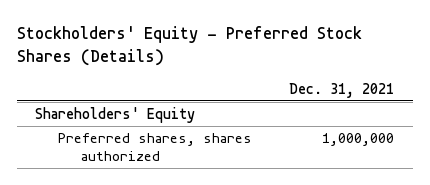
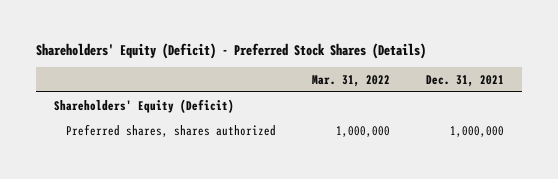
[16,26,362,67] Stockholders' Equity - Preferred Stock Shares (Details) -> [35,42,426,59] Shareholders' Equity (Deficit) - Preferred Stock Shares (Details)
none -> [312,74,391,87] Mar. 31, 2022
[35,107,196,124] Shareholders' Equity -> [53,98,234,113] Shareholders' Equity (Deficit)

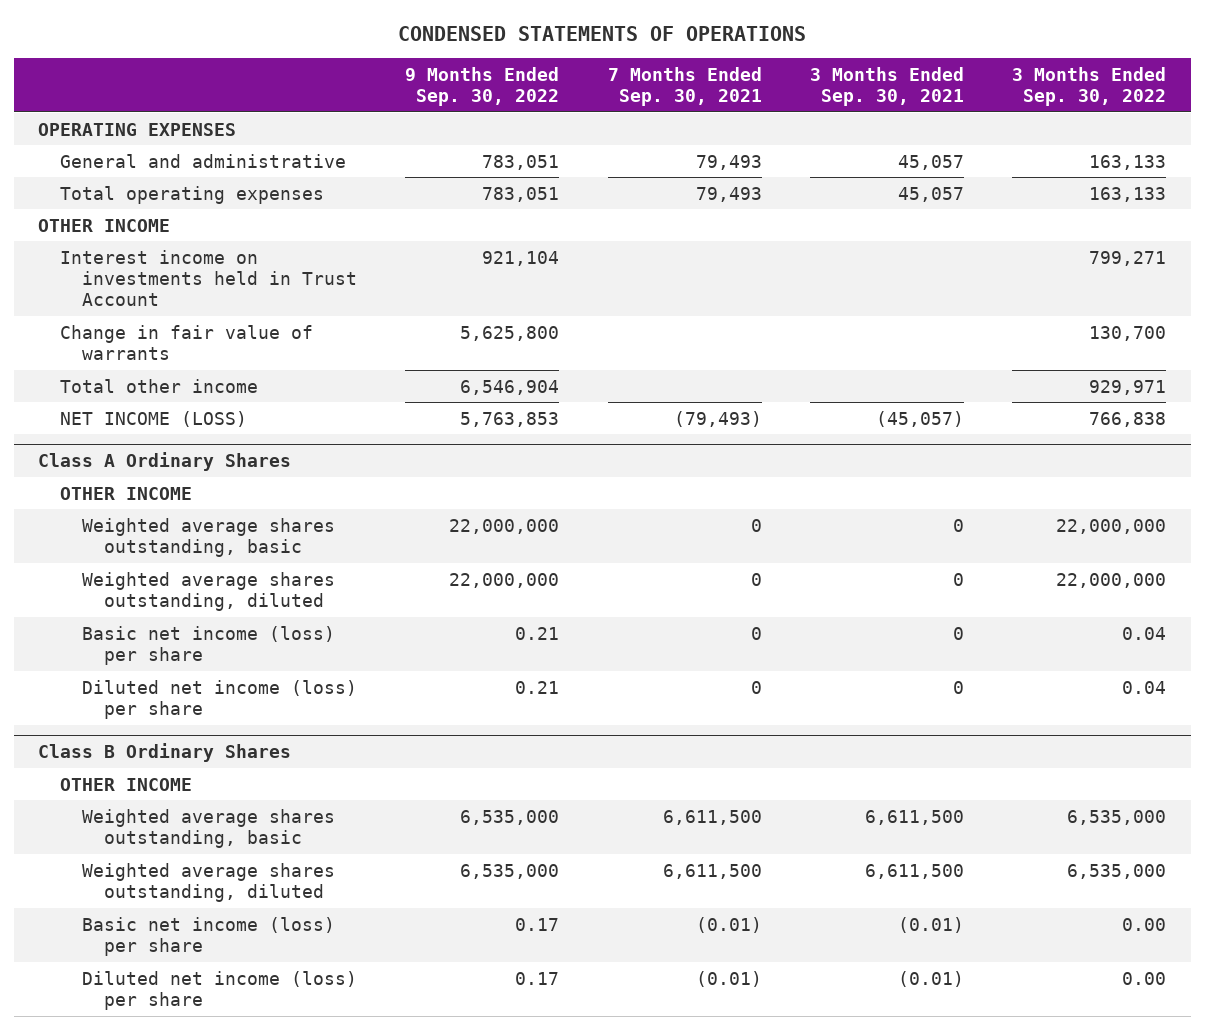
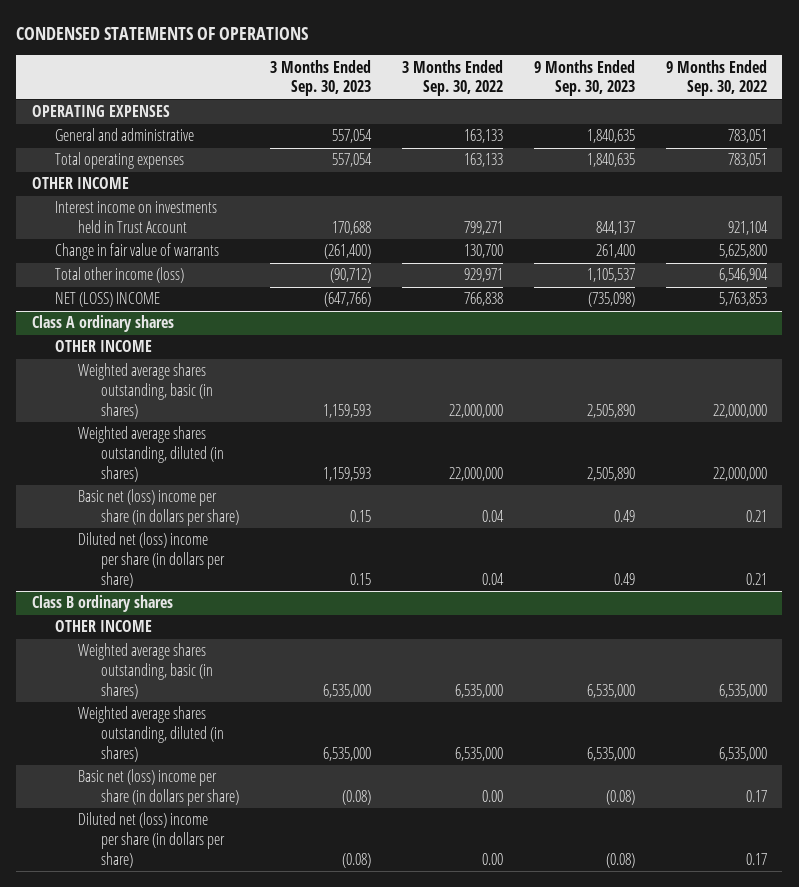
[607,66,762,107] 7 Months Ended Sep. 30, 2021 -> none
[810,66,965,107] 3 Months Ended Sep. 30, 2021 -> none
none -> [270,59,372,97] 3 Months Ended Sep. 30, 2023
none -> [533,59,635,97] 9 Months Ended Sep. 30, 2023
[59,378,258,393] Total other income -> [54,267,184,284] Total other income (loss)
[59,410,247,427] NET INCOME (LOSS) -> [54,292,160,308] NET (LOSS) INCOME
[38,452,292,472] Class A Ordinary Shares -> [31,315,174,333] Class A ordinary shares
[81,517,335,557] Weighted average shares outstanding, basic -> [78,363,214,419] Weighted average shares outstanding, basic (in shares)
[81,571,335,611] Weighted average shares outstanding, diluted -> [78,426,225,482] Weighted average shares outstanding, diluted (in shares)
[81,625,335,665] Basic net income (loss) per share -> [78,489,240,526] Basic net (loss) income per share (in dollars per share)
[81,679,357,719] Diluted net income (loss) per share -> [78,532,226,588] Diluted net (loss) income per share (in dollars per share)
[38,743,292,763] Class B Ordinary Shares -> [31,595,173,613] Class B ordinary shares
[81,808,335,848] Weighted average shares outstanding, basic -> [78,643,214,699] Weighted average shares outstanding, basic (in shares)
[81,862,335,902] Weighted average shares outstanding, diluted -> [78,706,225,762] Weighted average shares outstanding, diluted (in shares)
[81,916,335,956] Basic net income (loss) per share -> [78,769,240,806] Basic net (loss) income per share (in dollars per share)
[81,970,357,1010] Diluted net income (loss) per share -> [78,812,226,868] Diluted net (loss) income per share (in dollars per share)

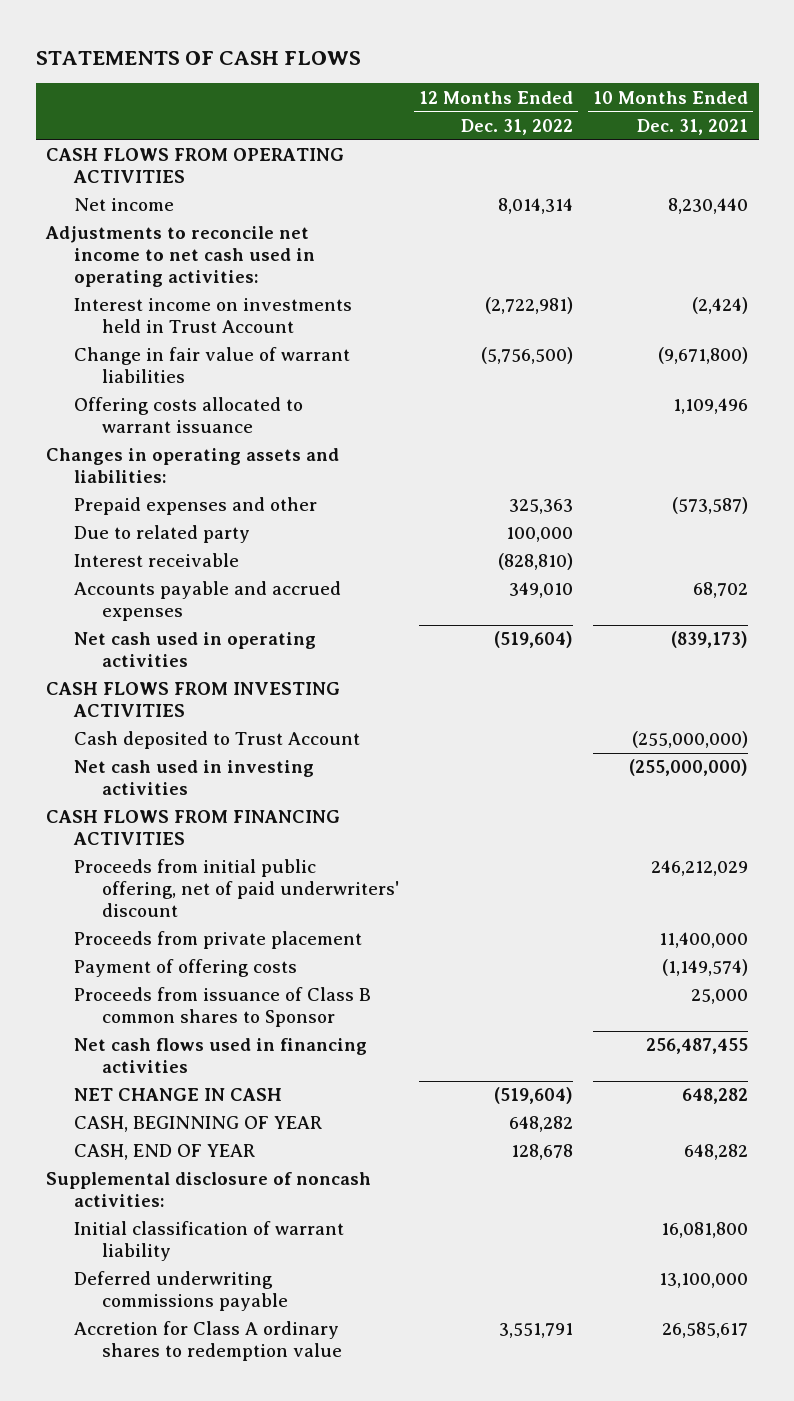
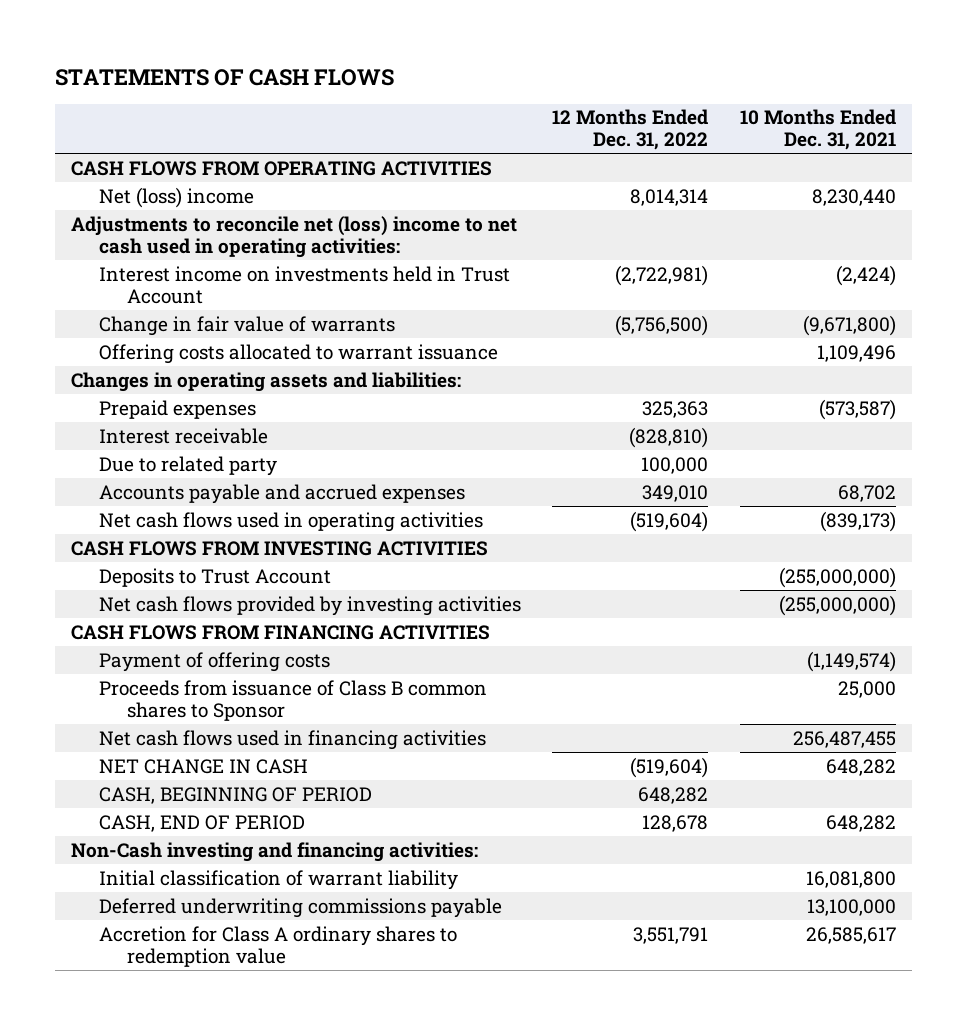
[73,198,174,212] Net income -> [98,186,254,208] Net (loss) income
[44,226,315,288] Adjustments to reconcile net income to net cash used in operating activities: -> [70,215,517,258] Adjustments to reconcile net (loss) income to net cash used in operating activities:
[73,347,350,384] Change in fair value of warrant liabilities -> [98,315,395,336] Change in fair value of warrants
[73,497,317,516] Prepaid expenses and other -> [98,399,256,419] Prepaid expenses
[73,525,250,544] Due to related party -> [98,455,277,476] Due to related party
[73,632,316,668] Net cash used in operating activities -> [98,511,483,532] Net cash flows used in operating activities
[73,731,360,750] Cash deposited to Trust Account -> [98,567,331,587] Deposits to Trust Account
[73,760,314,796] Net cash used in investing activities -> [98,595,521,616] Net cash flows provided by investing activities
[73,859,399,918] Proceeds from initial public offering, net of paid underwriters' discount -> none
[73,931,362,950] Proceeds from private placement -> none
[73,1116,322,1133] CASH, BEGINNING OF YEAR -> [98,786,372,804] CASH, BEGINNING OF PERIOD
[73,1144,255,1161] CASH, END OF YEAR -> [98,814,305,832] CASH, END OF PERIOD
[45,1172,371,1208] Supplemental disclosure of noncash activities: -> [70,841,478,862] Non-Cash investing and financing activities:

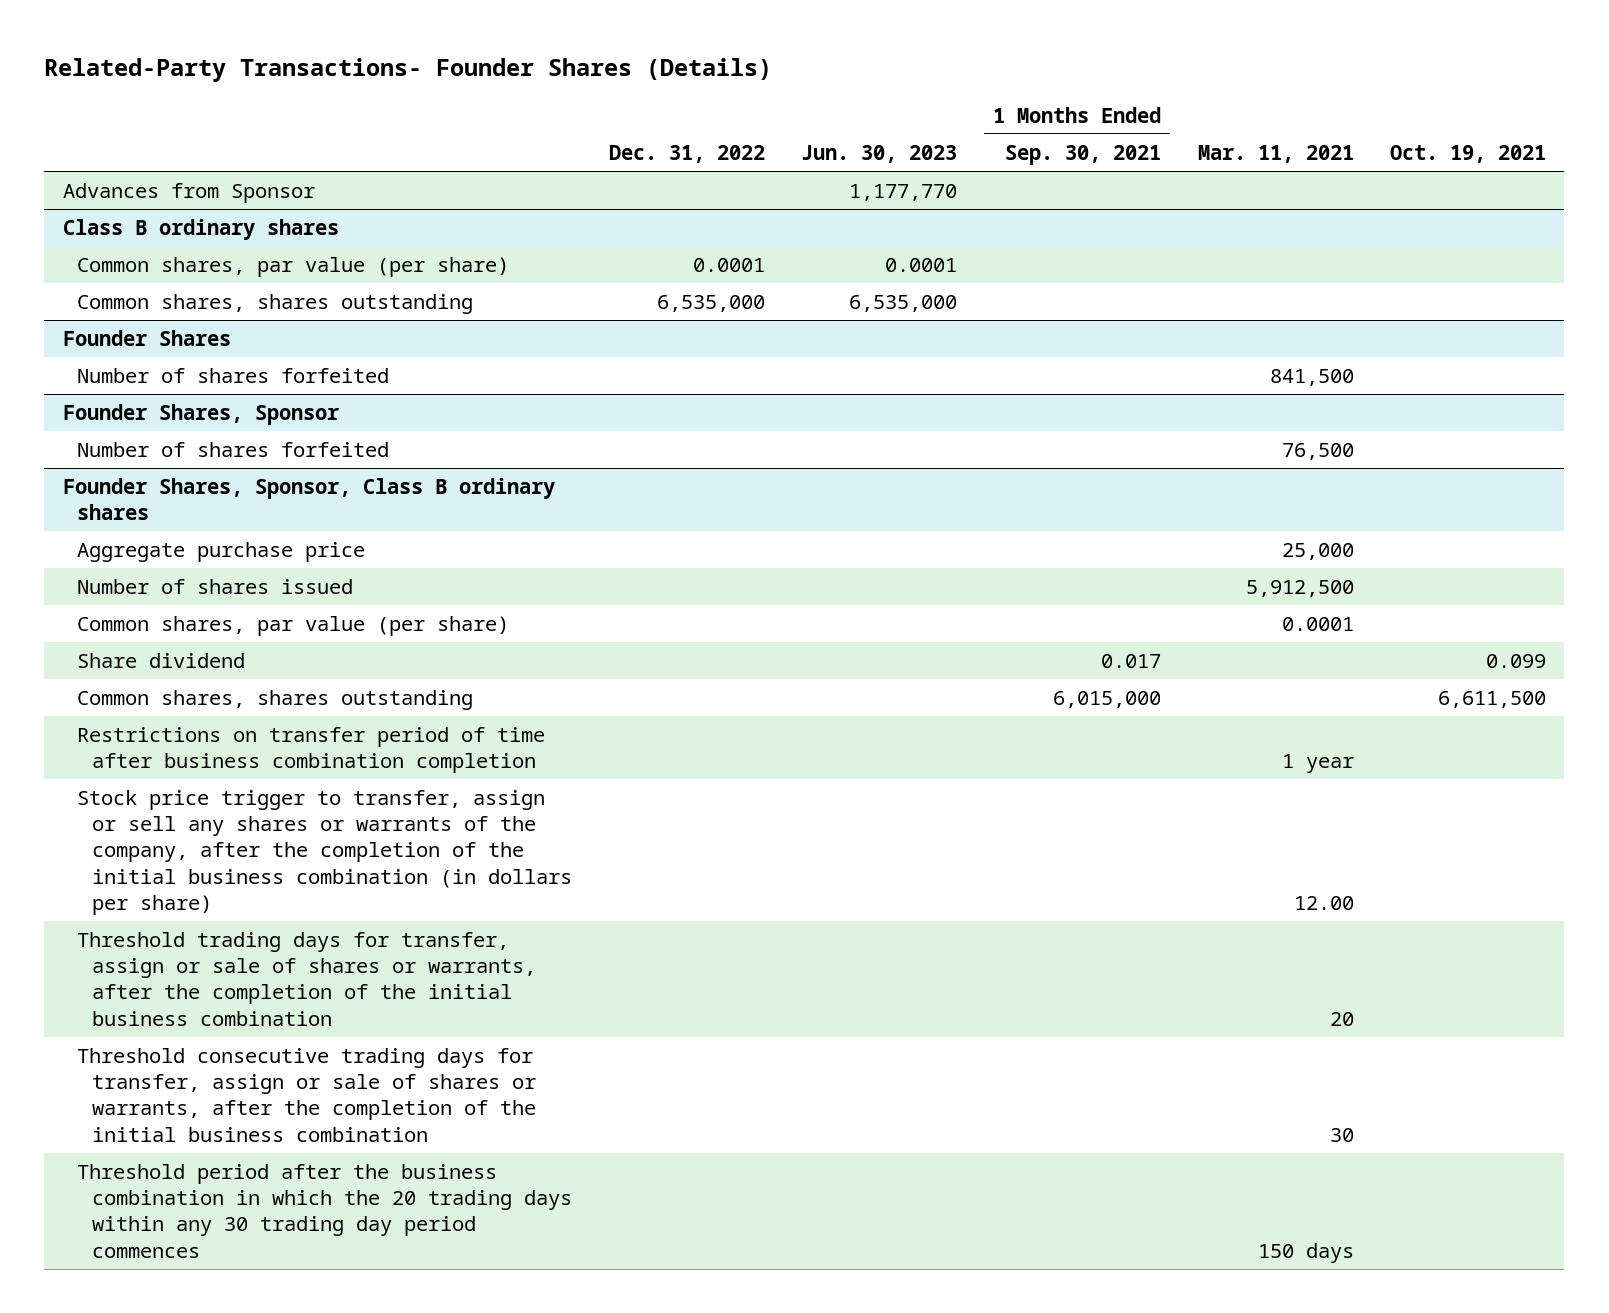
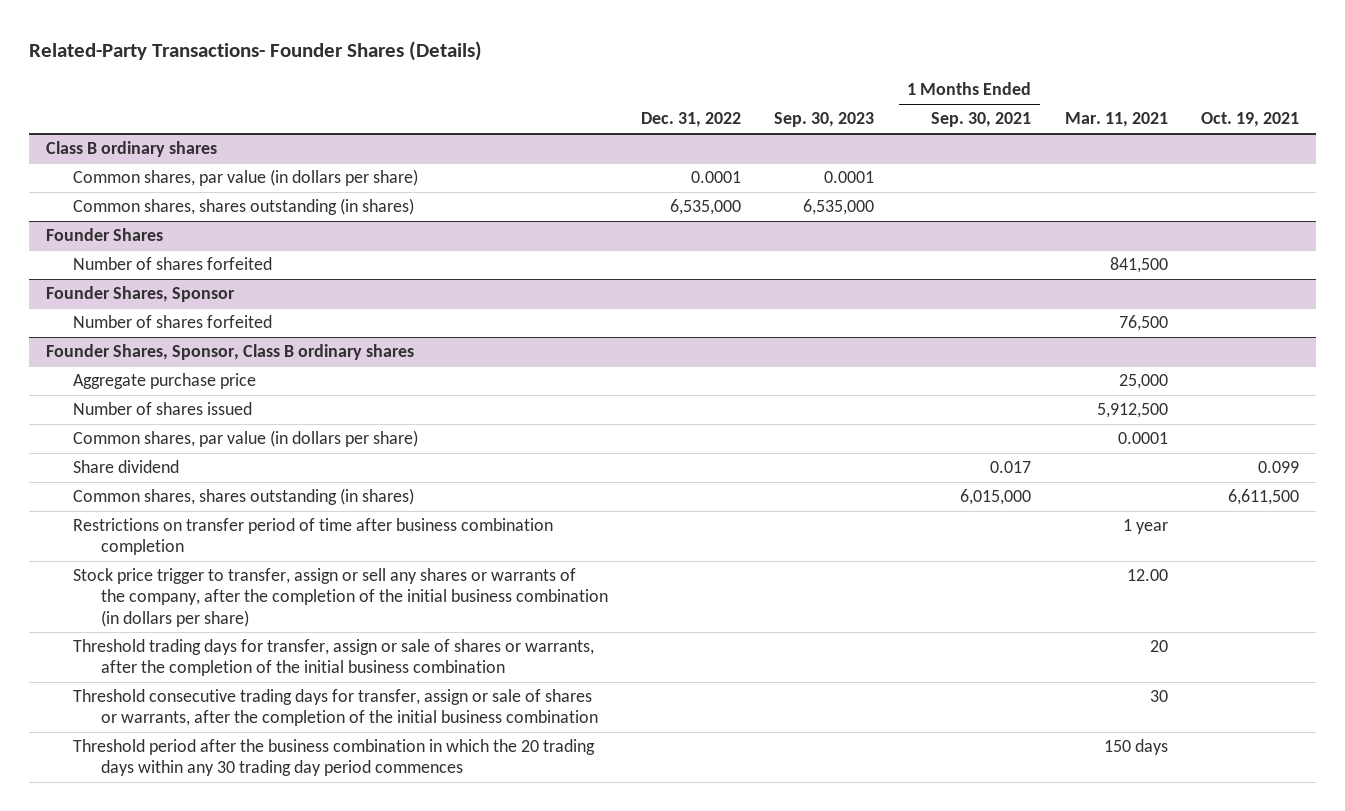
[800,144,957,163] Jun. 30, 2023 -> none
none -> [774,112,875,128] Sep. 30, 2023
[62,182,315,203] Advances from Sponsor -> none
[77,256,510,277] Common shares, par value (per share) -> [73,169,419,187] Common shares, par value (in dollars per share)
[77,293,474,314] Common shares, shares outstanding -> [73,198,415,216] Common shares, shares outstanding (in shares)
[77,615,510,636] Common shares, par value (per share) -> [73,430,419,448] Common shares, par value (in dollars per share)
[77,689,474,710] Common shares, shares outstanding -> [73,488,415,506] Common shares, shares outstanding (in shares)

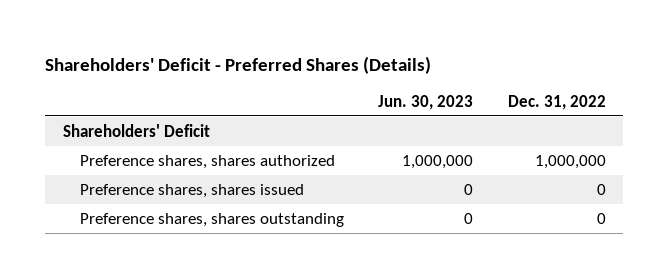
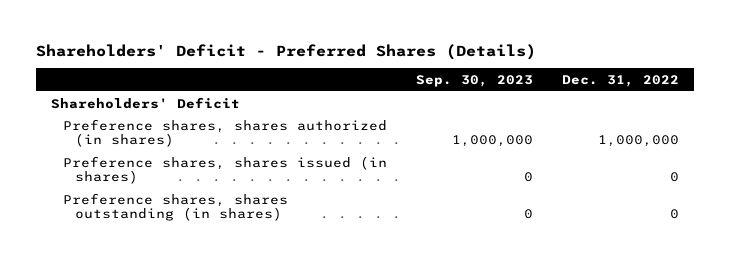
[378,94,474,110] Jun. 30, 2023 -> none
none -> [415,74,533,87] Sep. 30, 2023
[80,154,336,169] Preference shares, shares authorized -> [62,118,387,148] Preference shares, shares authorized (in shares)
[80,183,305,198] Preference shares, shares issued -> [62,155,387,185] Preference shares, shares issued (in shares)
[80,212,345,227] Preference shares, shares outstanding -> [62,192,288,222] Preference shares, shares outstanding (in shares)

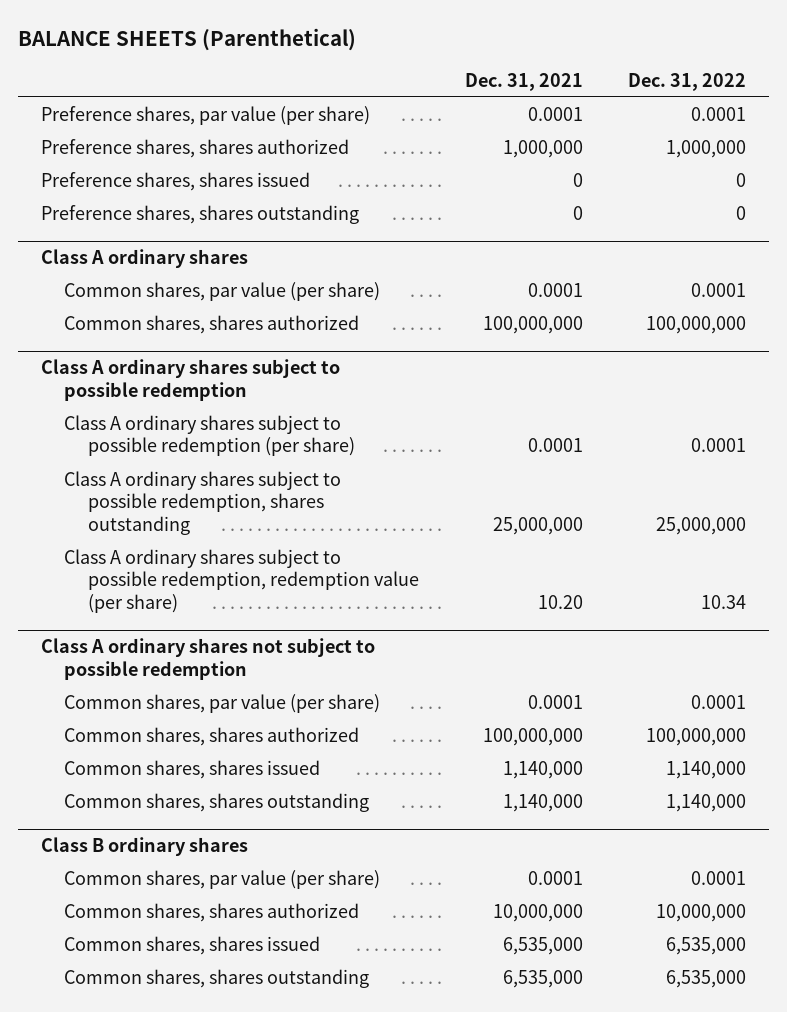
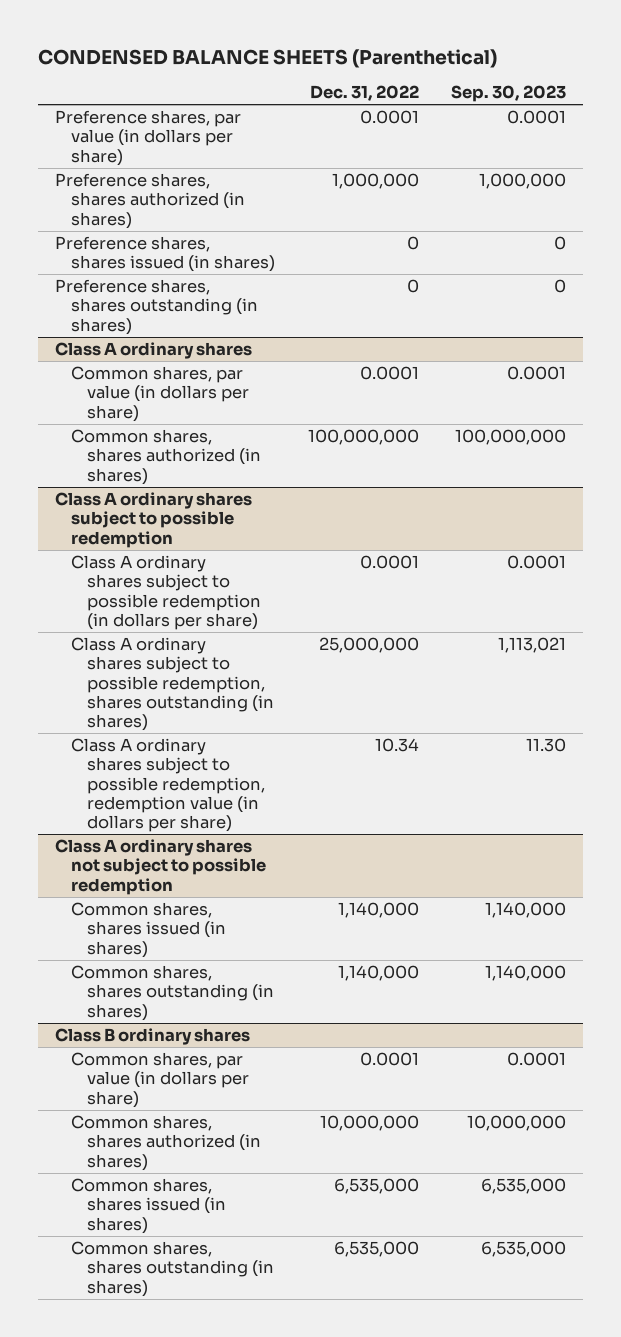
[18,27,357,51] BALANCE SHEETS (Parenthetical) -> [38,48,498,68] CONDENSED BALANCE SHEETS (Parenthetical)
[464,72,583,91] Dec. 31, 2021 -> none
none -> [451,85,567,103] Sep. 30, 2023
[40,106,370,126] Preference shares, par value (per share) -> [54,110,241,166] Preference shares, par value (in dollars per share)
[40,139,349,159] Preference shares, shares authorized -> [54,173,245,229] Preference shares, shares authorized (in shares)
[40,172,310,192] Preference shares, shares issued -> [54,236,275,273] Preference shares, shares issued (in shares)
[40,205,359,225] Preference shares, shares outstanding -> [54,279,258,335] Preference shares, shares outstanding (in shares)
[64,282,381,302] Common shares, par value (per share) -> [70,366,250,422] Common shares, par value (in dollars per share)
[64,315,360,335] Common shares, shares authorized -> [70,429,262,485] Common shares, shares authorized (in shares)
[64,415,356,457] Class A ordinary shares subject to possible redemption (per share) -> [70,555,262,631] Class A ordinary shares subject to possible redemption (in dollars per share)
[64,471,342,535] Class A ordinary shares subject to possible redemption, shares outstanding -> [70,637,275,732] Class A ordinary shares subject to possible redemption, shares outstanding (in shares)
[64,549,420,613] Class A ordinary shares subject to possible redemption, redemption value (per share) -> [70,738,266,833] Class A ordinary shares subject to possible redemption, redemption value (in dollars per share)
[64,694,381,714] Common shares, par value (per share) -> none
[64,727,360,747] Common shares, shares authorized -> none
[64,760,321,780] Common shares, shares issued -> [70,902,227,958] Common shares, shares issued (in shares)
[64,793,370,813] Common shares, shares outstanding -> [70,965,275,1021] Common shares, shares outstanding (in shares)
[64,870,381,890] Common shares, par value (per share) -> [70,1052,250,1108] Common shares, par value (in dollars per share)
[64,903,360,923] Common shares, shares authorized -> [70,1115,262,1171] Common shares, shares authorized (in shares)
[64,936,321,956] Common shares, shares issued -> [70,1178,227,1234] Common shares, shares issued (in shares)
[64,969,370,989] Common shares, shares outstanding -> [70,1241,275,1297] Common shares, shares outstanding (in shares)

